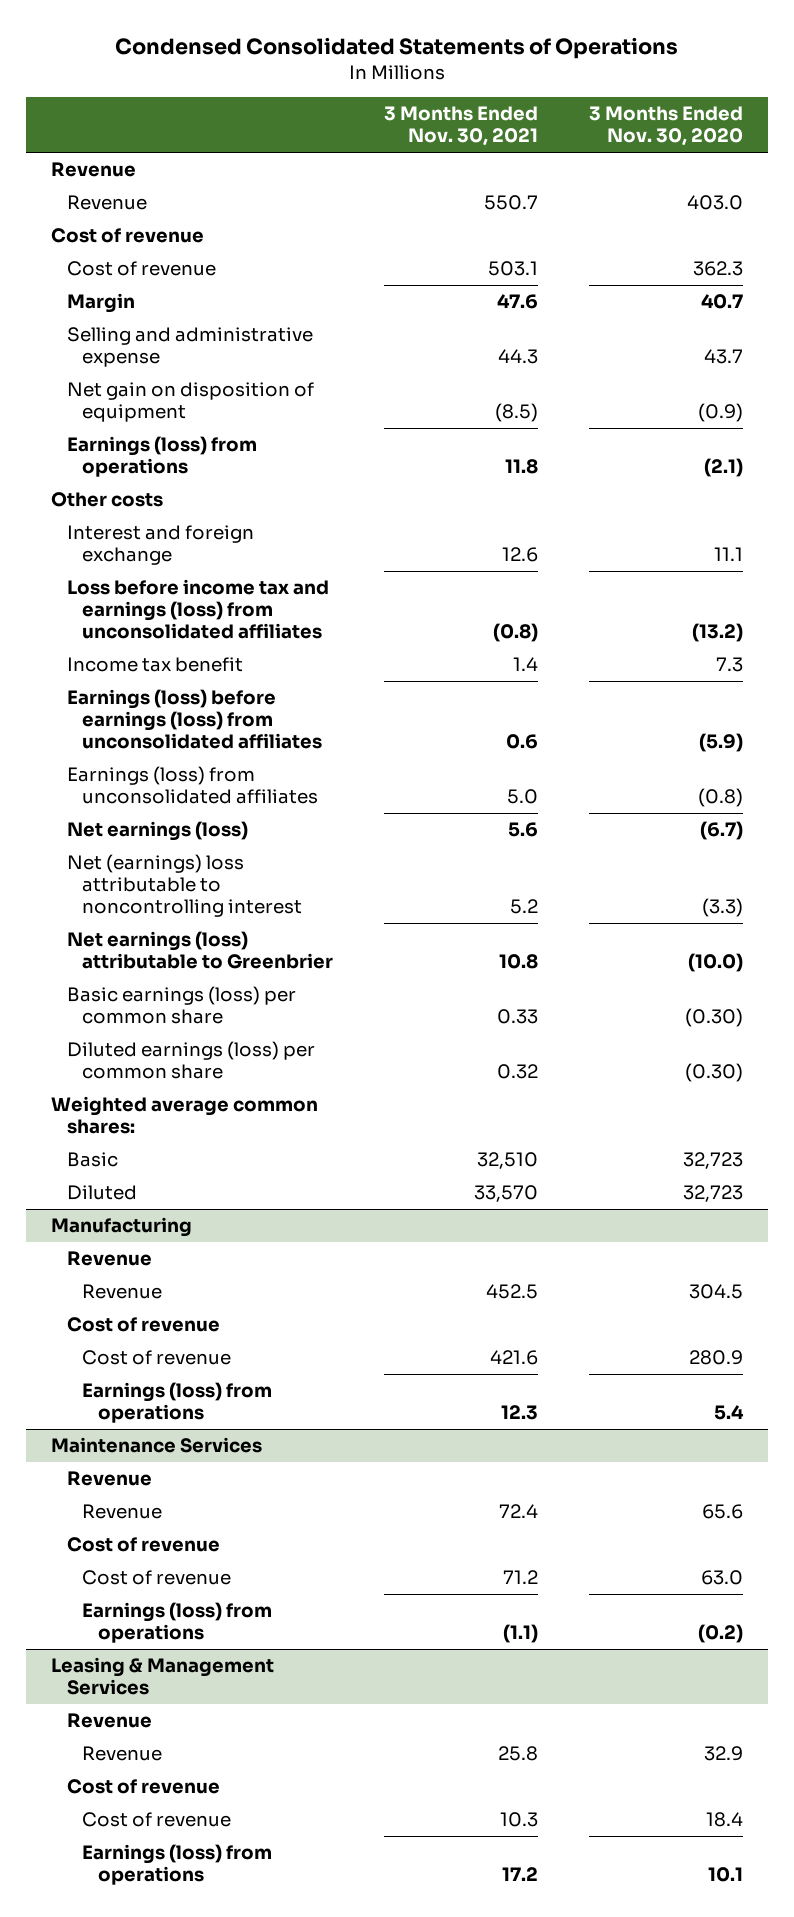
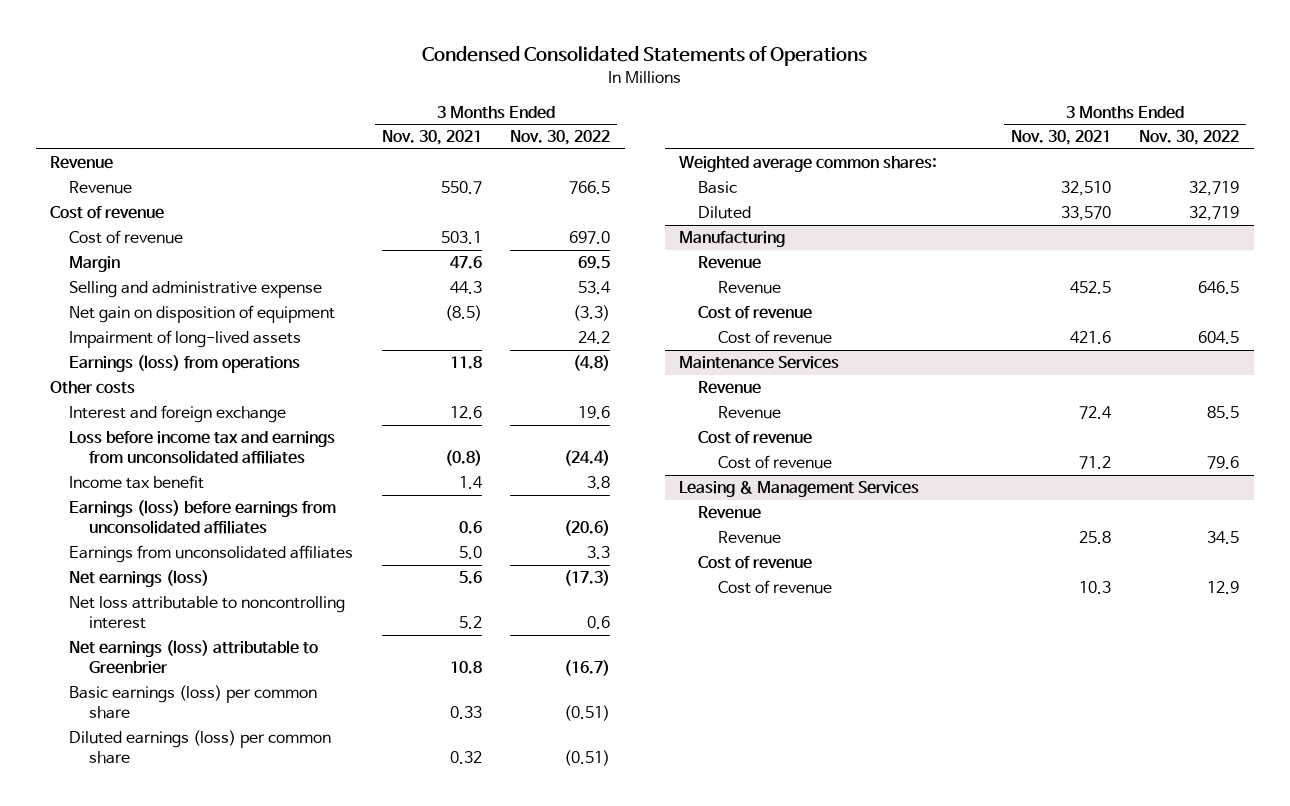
[589,106,744,147] 3 Months Ended Nov. 30, 2020 -> none
none -> [510,130,611,146] Nov. 30, 2022
none -> [69,330,302,349] Impairment of long-lived assets
[66,579,329,640] Loss before income tax and earnings (loss) from unconsolidated affiliates -> [69,431,336,465] Loss before income tax and earnings from unconsolidated affiliates
[66,689,323,750] Earnings (loss) before earnings (loss) from unconsolidated affiliates -> [69,500,337,535] Earnings (loss) before earnings from unconsolidated affiliates
[66,766,319,805] Earnings (loss) from unconsolidated affiliates -> [69,545,354,564] Earnings from unconsolidated affiliates
[66,854,303,918] Net (earnings) loss attributable to noncontrolling interest -> [69,596,346,630] Net loss attributable to noncontrolling interest
[82,1382,273,1424] Earnings (loss) from operations -> none
[82,1602,273,1644] Earnings (loss) from operations -> none
[82,1844,273,1886] Earnings (loss) from operations -> none

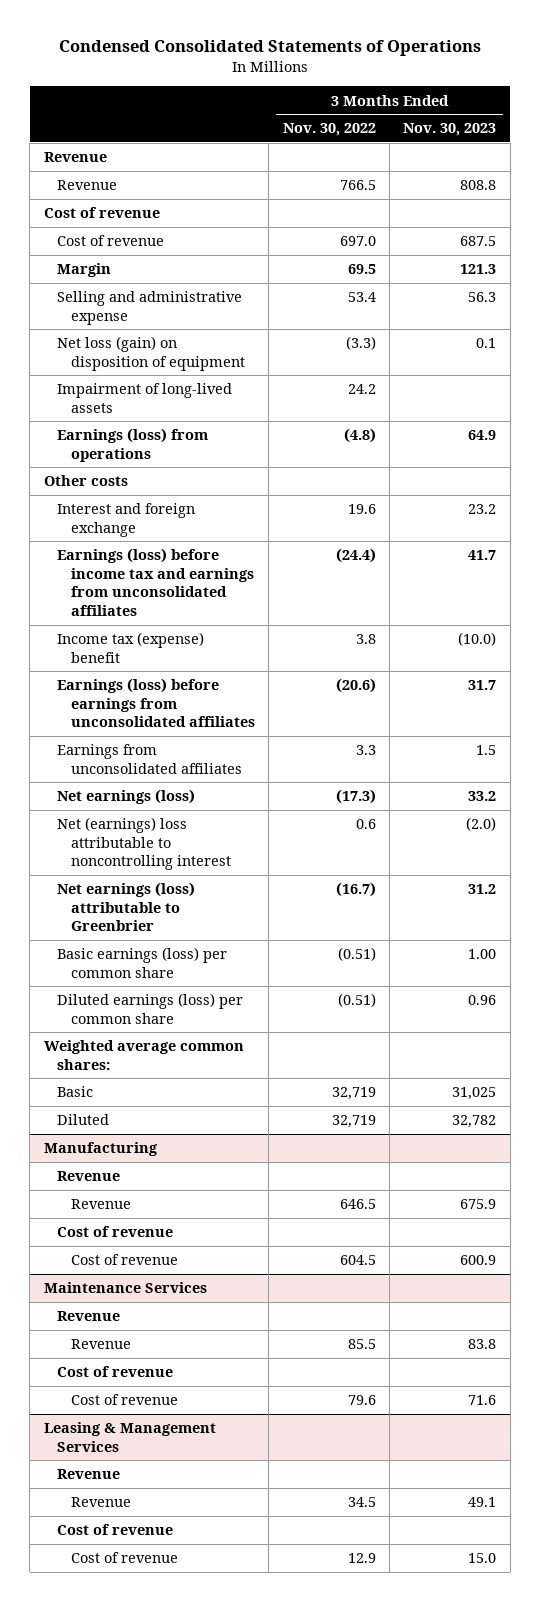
[381,130,482,146] Nov. 30, 2021 -> none
none -> [403,123,497,137] Nov. 30, 2023
[69,305,336,324] Net gain on disposition of equipment -> [57,336,246,371] Net loss (gain) on disposition of equipment
[69,431,336,465] Loss before income tax and earnings from unconsolidated affiliates -> [57,548,255,617] Earnings (loss) before income tax and earnings from unconsolidated affiliates
[69,475,205,490] Income tax benefit -> [57,632,205,663] Income tax (expense) benefit
[69,596,346,630] Net loss attributable to noncontrolling interest -> [57,817,232,871] Net (earnings) loss attributable to noncontrolling interest

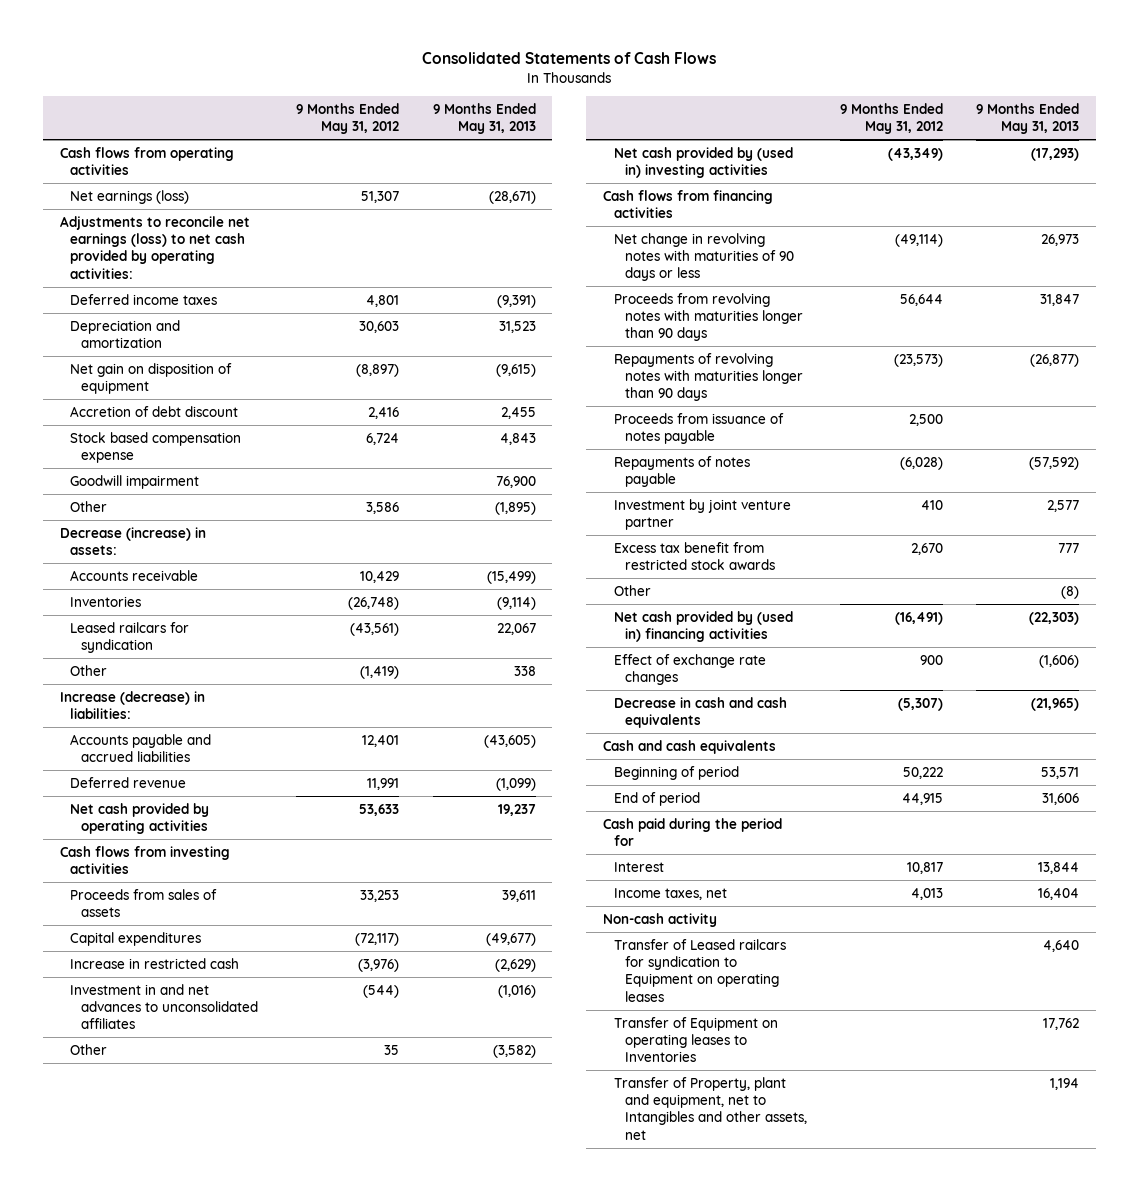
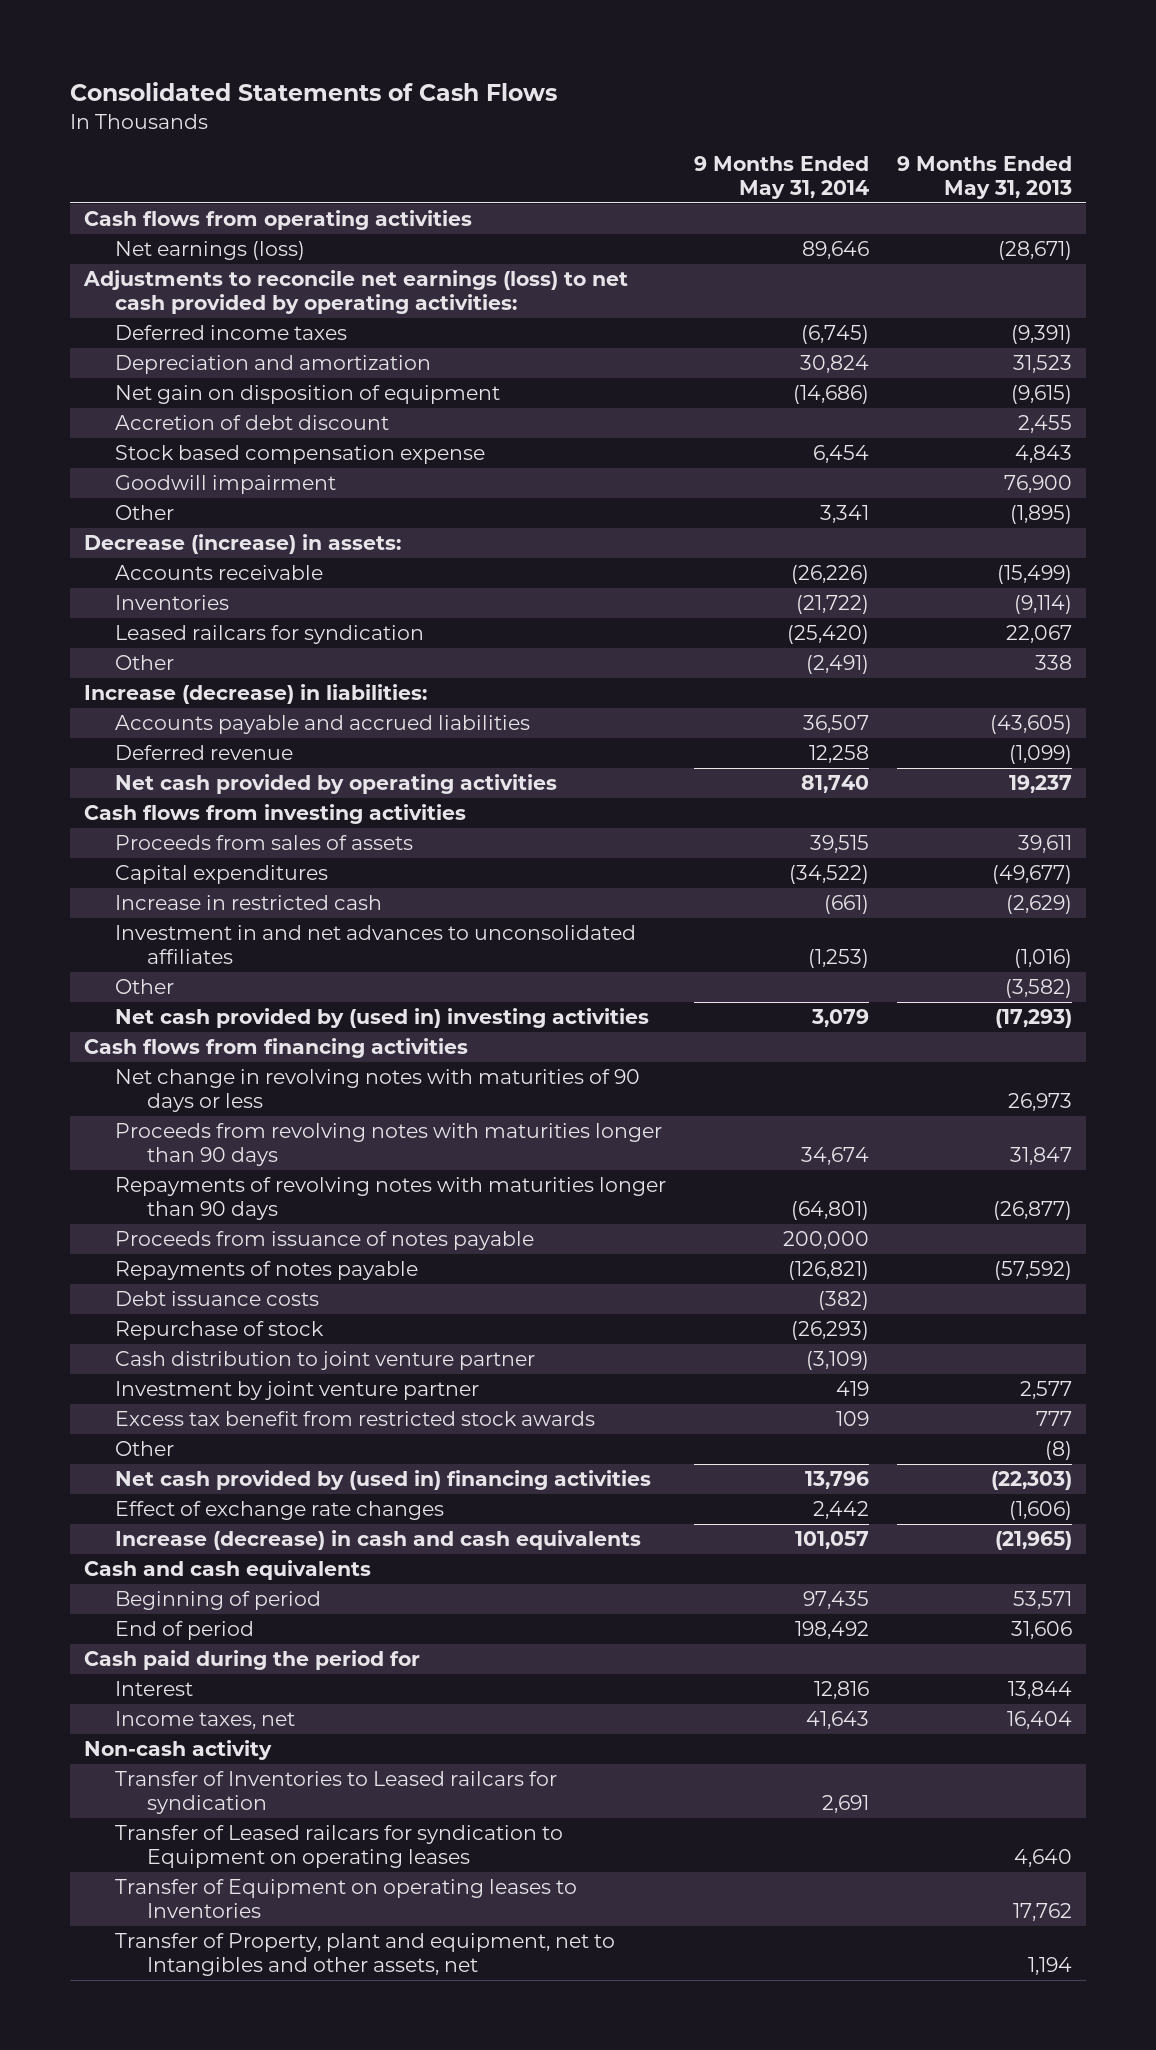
[296,102,400,135] 9 Months Ended May 31, 2012 -> none
none -> [694,156,870,199] 9 Months Ended May 31, 2014
none -> [115,1291,320,1307] Debt issuance costs
none -> [115,1321,325,1341] Repurchase of stock
none -> [115,1351,536,1371] Cash distribution to joint venture partner
[613,696,787,729] Decrease in cash and cash equivalents -> [115,1530,642,1551] Increase (decrease) in cash and cash equivalents
none -> [115,1771,558,1814] Transfer of Inventories to Leased railcars for syndication

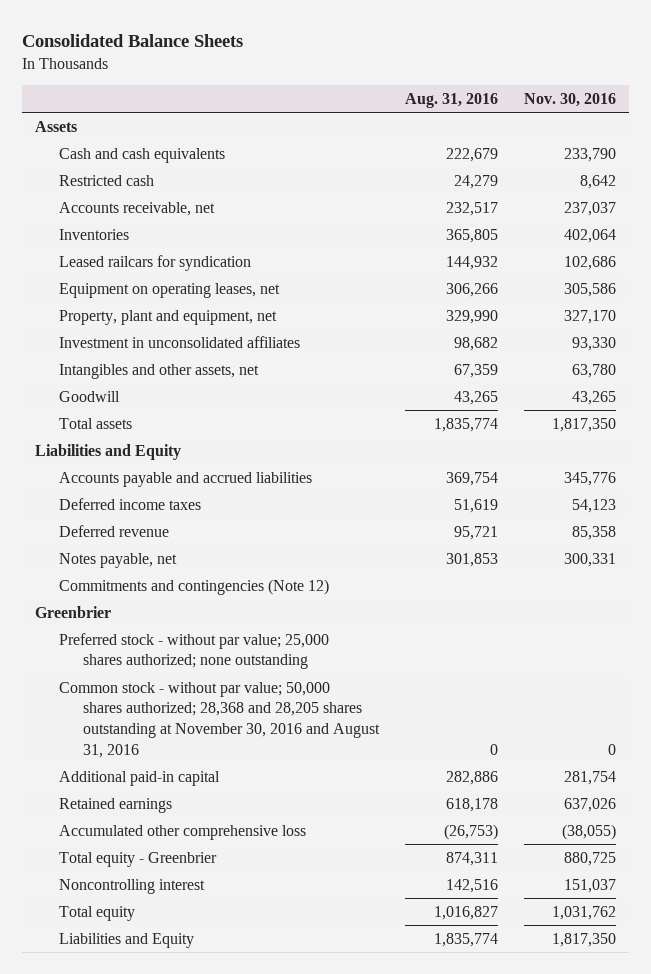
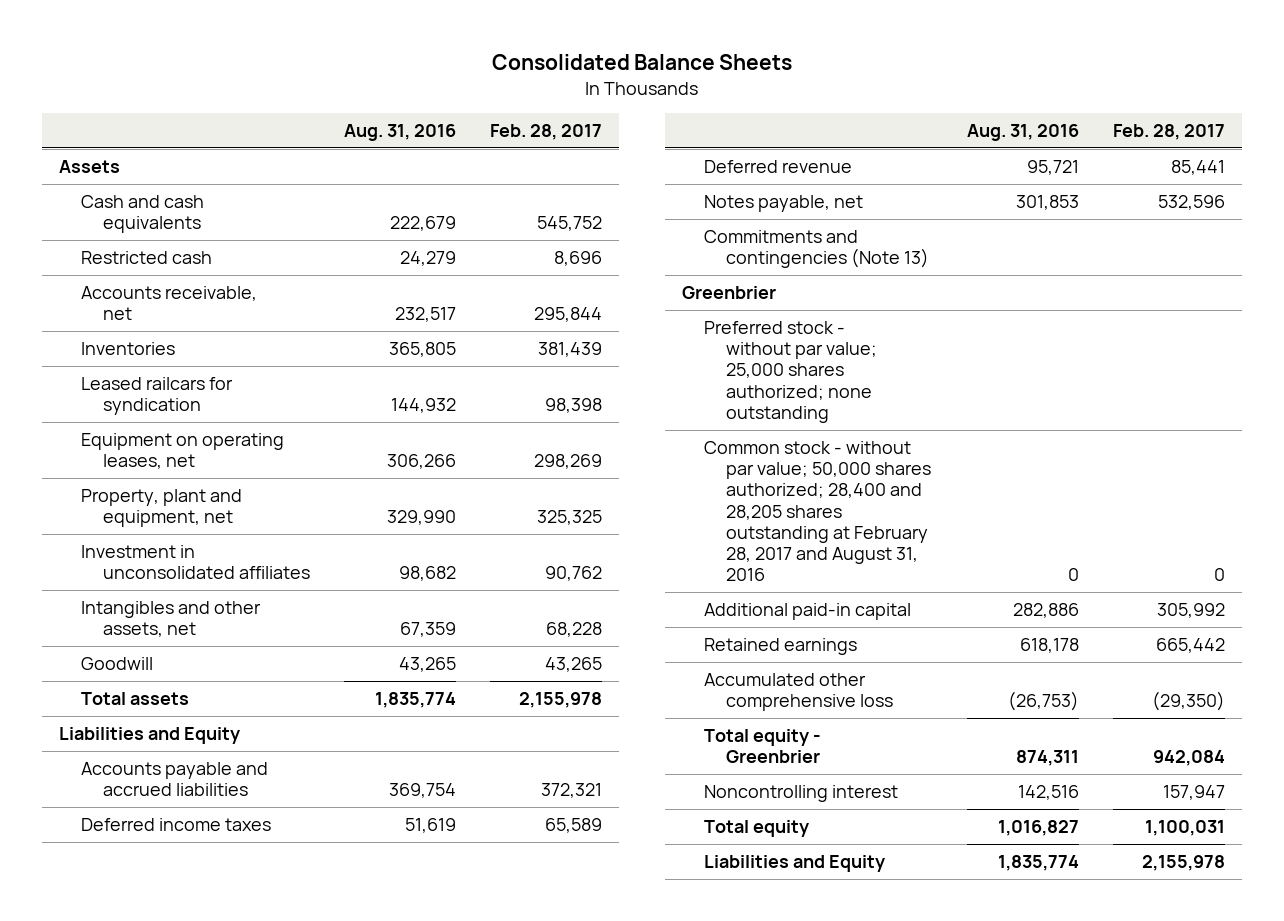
[523,93,616,108] Nov. 30, 2016 -> none
none -> [490,123,603,140] Feb. 28, 2017
[59,578,330,595] Commitments and contingencies (Note 12) -> [703,230,929,269] Commitments and contingencies (Note 13)
[59,681,381,758] Common stock - without par value; 50,000 shares authorized; 28,368 and 28,205 shares outstanding at November 30, 2016 and August 31, 2016 -> [703,441,931,582] Common stock - without par value; 50,000 shares authorized; 28,400 and 28,205 shares outstanding at February 28, 2017 and August 31, 2016

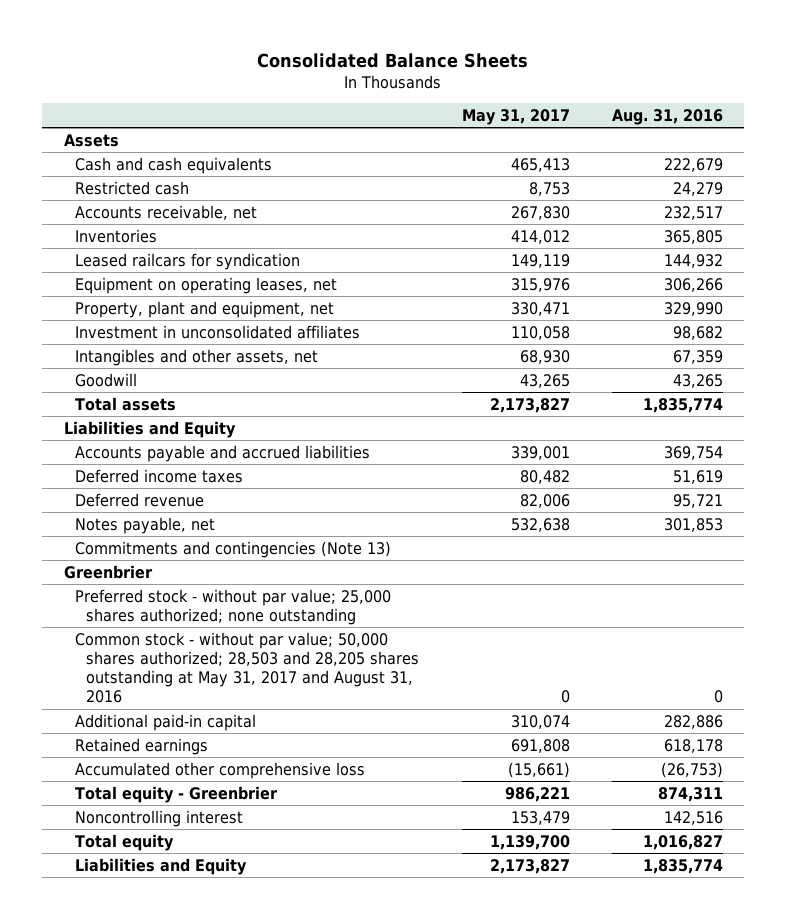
[490,123,603,140] Feb. 28, 2017 -> none
none -> [461,108,570,125] May 31, 2017
[703,441,931,582] Common stock - without par value; 50,000 shares authorized; 28,400 and 28,205 shares outstanding at February 28, 2017 and August 31, 2016 -> [74,631,420,704] Common stock - without par value; 50,000 shares authorized; 28,503 and 28,205 shares outstanding at May 31, 2017 and August 31, 2016

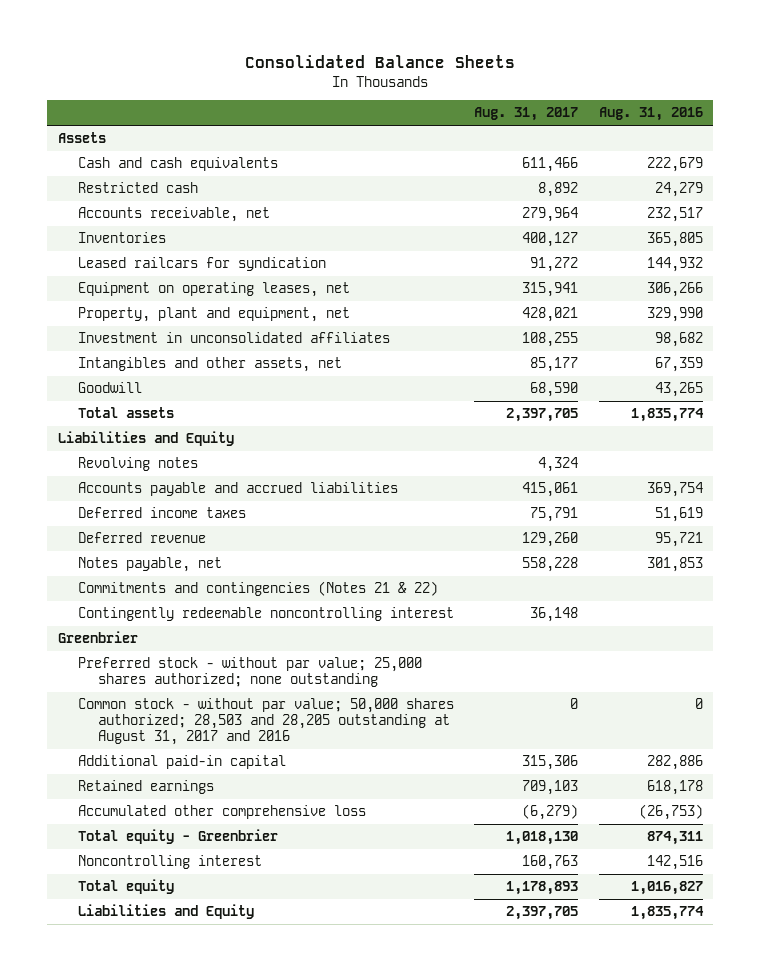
[461,108,570,125] May 31, 2017 -> none
none -> [474,107,579,122] Aug. 31, 2017
none -> [77,457,198,472] Revolving notes
[74,540,391,558] Commitments and contingencies (Note 13) -> [77,581,438,597] Commitments and contingencies (Notes 21 & 22)
none -> [77,607,454,622] Contingently redeemable noncontrolling interest
[74,631,420,704] Common stock - without par value; 50,000 shares authorized; 28,503 and 28,205 shares outstanding at May 31, 2017 and August 31, 2016 -> [77,698,454,746] Common stock - without par value; 50,000 shares authorized; 28,503 and 28,205 outstanding at August 31, 2017 and 2016

